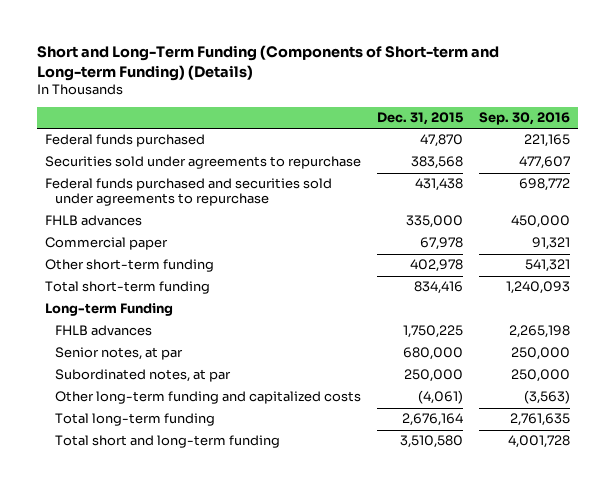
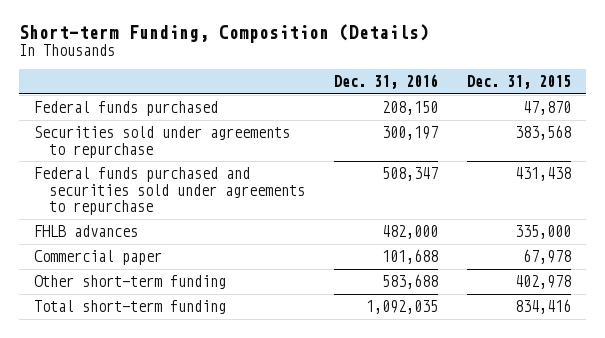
[37,44,500,81] Short and Long-Term Funding (Components of Short-term and Long-term Funding) (Details) -> [19,23,430,43] Short-term Funding, Composition (Details)
[479,112,571,126] Sep. 30, 2016 -> none
none -> [334,74,439,90] Dec. 31, 2016
[45,303,174,317] Long-term Funding -> none
[54,325,152,337] FHLB advances -> none
[54,347,183,361] Senior notes, at par -> none
[54,369,231,383] Subordinated notes, at par -> none
[54,391,361,405] Other long-term funding and capitalized costs -> none
[54,413,215,427] Total long-term funding -> none
[54,435,280,449] Total short and long-term funding -> none

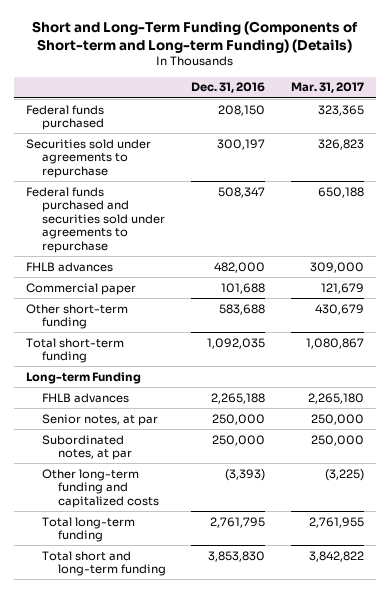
[19,23,430,43] Short-term Funding, Composition (Details) -> [31,20,358,53] Short and Long-Term Funding (Components of Short-term and Long-term Funding) (Details)
[467,75,572,90] Dec. 31, 2015 -> none
none -> [290,82,364,94] Mar. 31, 2017
none -> [26,371,142,384] Long-term Funding
none -> [42,392,130,403] FHLB advances
none -> [42,413,159,426] Senior notes, at par
none -> [42,434,133,461] Subordinated notes, at par
none -> [42,468,160,508] Other long-term funding and capitalized costs
none -> [42,516,136,543] Total long-term funding
none -> [42,550,167,577] Total short and long-term funding

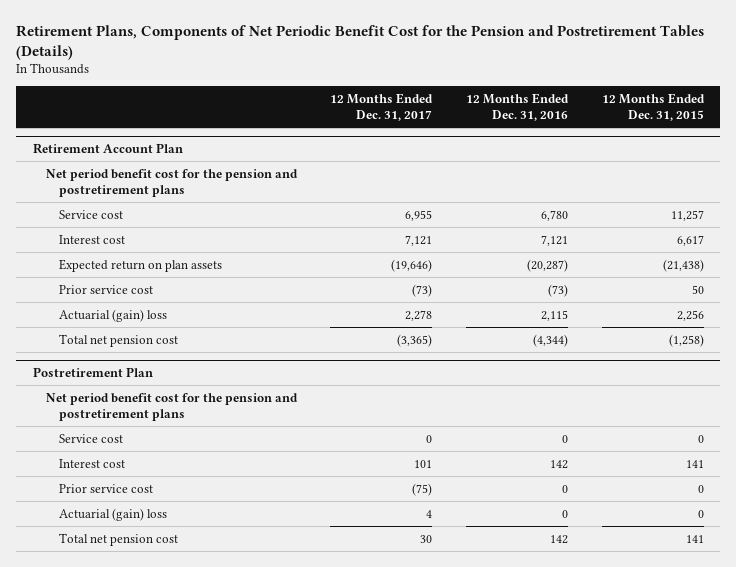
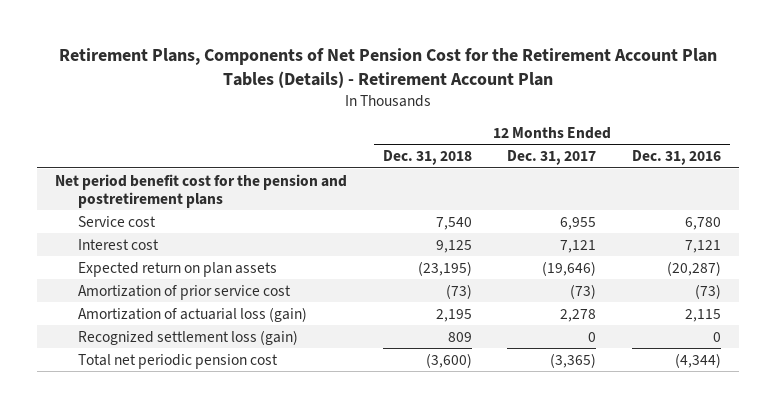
[15,24,704,60] Retirement Plans, Components of Net Periodic Benefit Cost for the Pension and Postretirement Tables (Details) -> [59,48,718,89] Retirement Plans, Components of Net Pension Cost for the Retirement Account Plan Tables (Details) - Retirement Account Plan
[601,92,705,121] 12 Months Ended Dec. 31, 2015 -> none
none -> [382,150,472,166] Dec. 31, 2018
[32,142,183,154] Retirement Account Plan -> none
[32,366,153,377] Postretirement Plan -> none
[45,392,298,421] Net period benefit cost for the pension and postretirement plans -> none
[58,433,123,443] Service cost -> none
[58,458,125,468] Interest cost -> none
[58,483,153,493] Prior service cost -> none
[58,507,167,521] Actuarial (gain) loss -> none
[58,532,178,546] Total net pension cost -> none
[58,284,153,294] Prior service cost -> [77,284,291,300] Amortization of prior service cost
[58,308,167,322] Actuarial (gain) loss -> [77,306,307,322] Amortization of actuarial loss (gain)
none -> [77,329,298,345] Recognized settlement loss (gain)
[58,333,178,347] Total net pension cost -> [77,353,278,369] Total net periodic pension cost

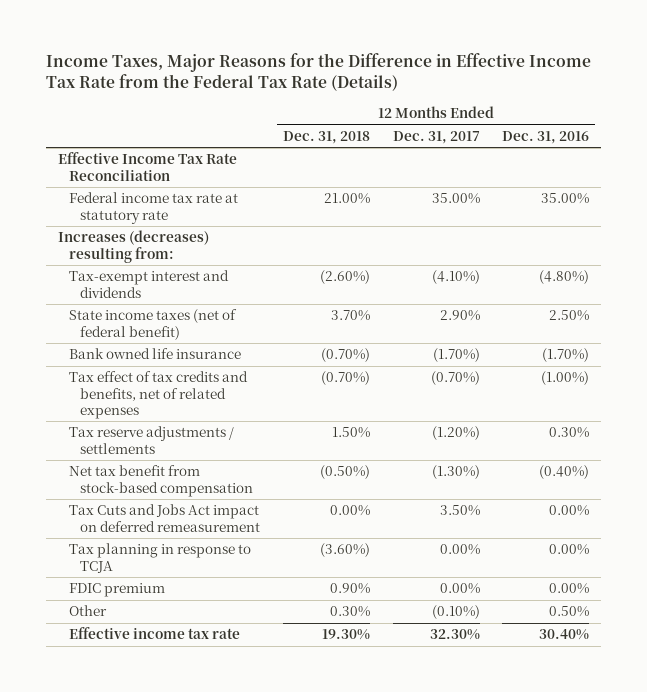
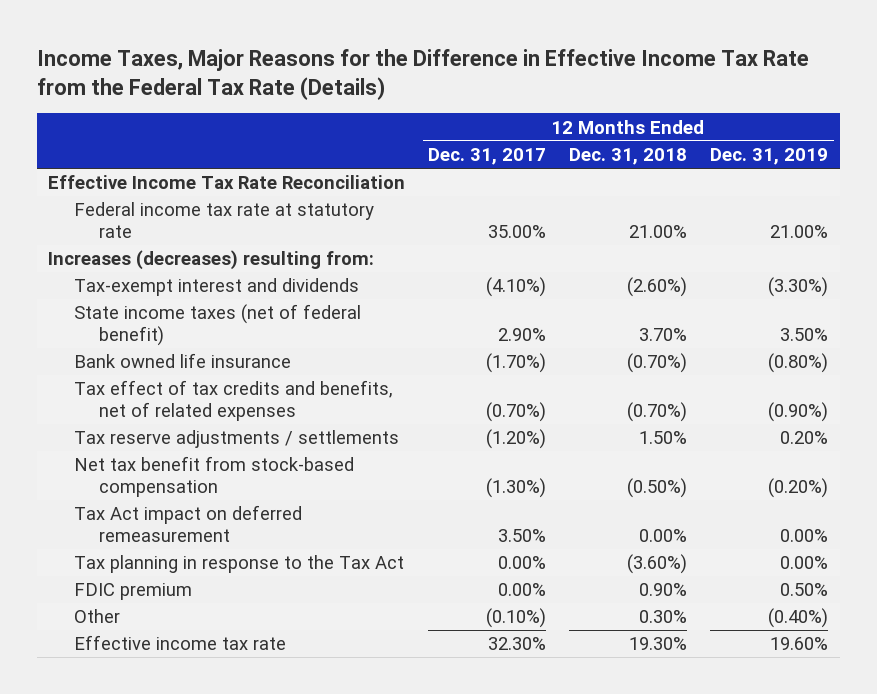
[502,130,590,144] Dec. 31, 2016 -> none
none -> [710,148,829,166] Dec. 31, 2019
[68,504,261,532] Tax Cuts and Jobs Act impact on deferred remeasurement -> [73,505,302,542] Tax Act impact on deferred remeasurement
[68,543,251,573] Tax planning in response to TCJA -> [73,555,404,574] Tax planning in response to the Tax Act

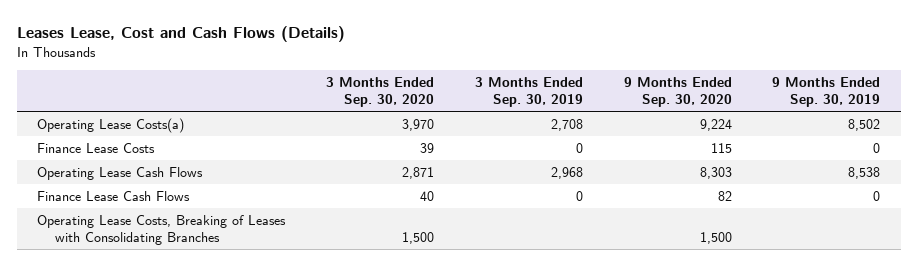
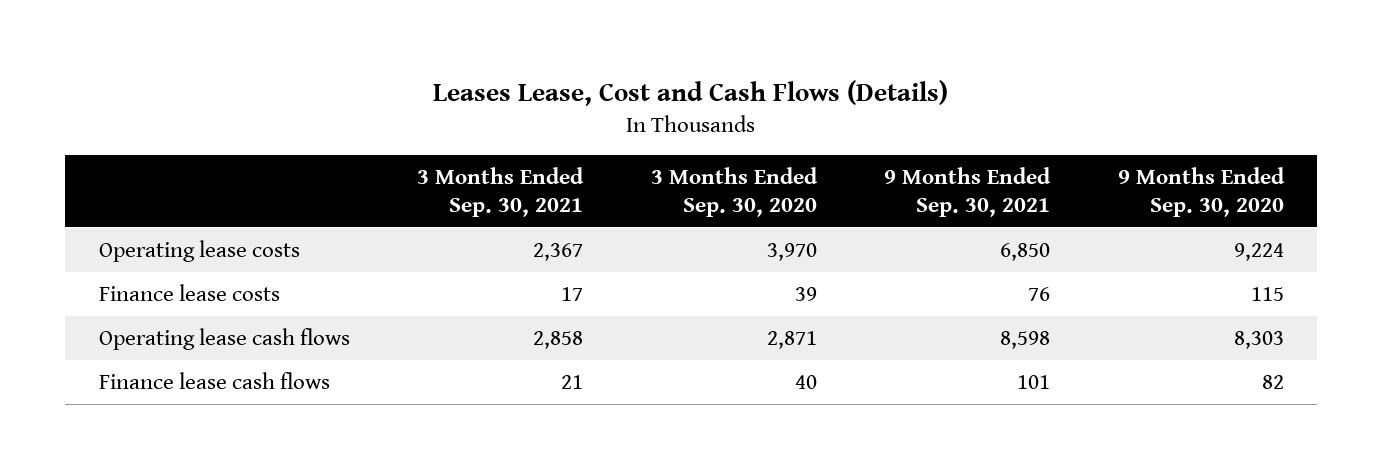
[474,76,583,108] 3 Months Ended Sep. 30, 2019 -> none
[772,76,881,108] 9 Months Ended Sep. 30, 2019 -> none
none -> [417,167,585,217] 3 Months Ended Sep. 30, 2021
none -> [884,167,1052,217] 9 Months Ended Sep. 30, 2021
[37,214,287,246] Operating Lease Costs, Breaking of Leases with Consolidating Branches -> none
[37,117,185,133] Operating Lease Costs(a) -> [98,240,300,263] Operating lease costs
[37,142,156,153] Finance Lease Costs -> [98,284,280,302] Finance lease costs
[37,166,204,180] Operating Lease Cash Flows -> [98,328,350,351] Operating lease cash flows
[37,190,191,201] Finance Lease Cash Flows -> [98,372,330,390] Finance lease cash flows

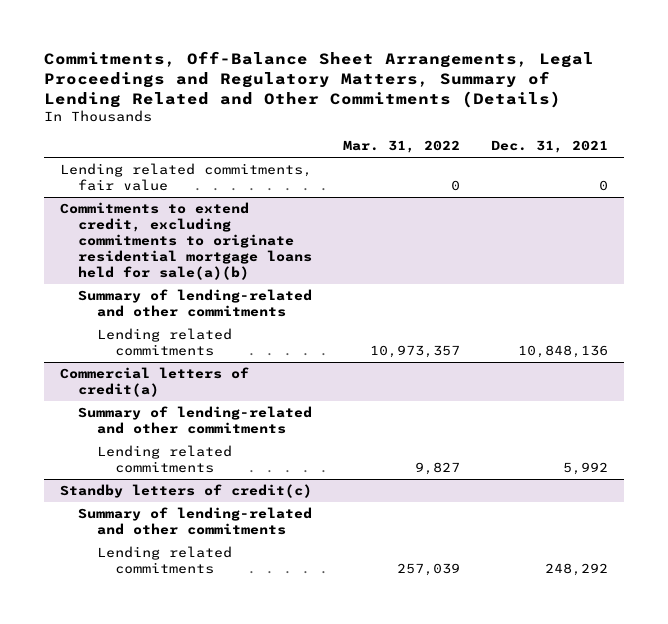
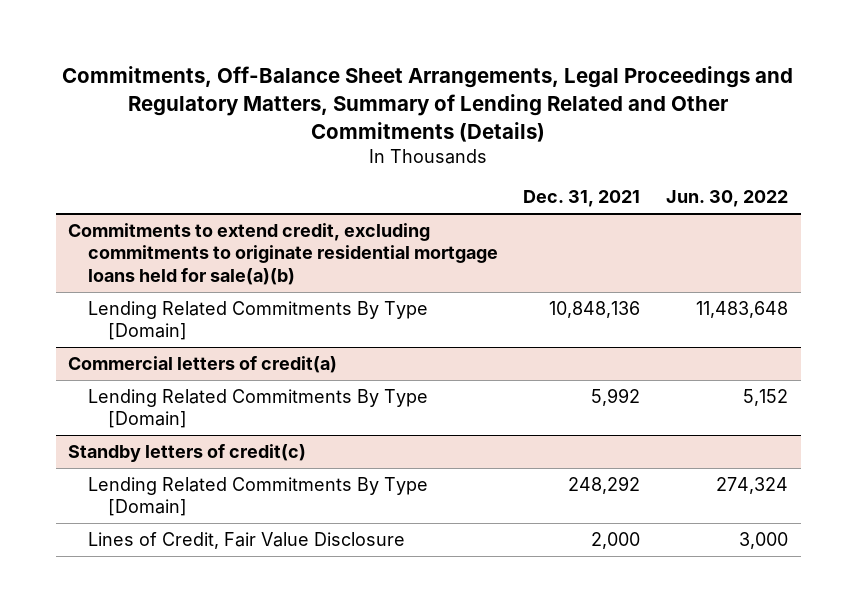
[343,140,461,154] Mar. 31, 2022 -> none
none -> [665,190,788,208] Jun. 30, 2022
[59,163,312,191] Lending related commitments, fair value -> none
[78,289,313,317] Summary of lending-related and other commitments -> none
[96,328,232,356] Lending related commitments -> [88,300,429,341] Lending Related Commitments By Type [Domain]
[78,406,313,434] Summary of lending-related and other commitments -> none
[96,445,232,473] Lending related commitments -> [88,388,429,429] Lending Related Commitments By Type [Domain]
[78,507,313,535] Summary of lending-related and other commitments -> none
[96,546,232,574] Lending related commitments -> [88,476,429,517] Lending Related Commitments By Type [Domain]
none -> [88,531,406,549] Lines of Credit, Fair Value Disclosure

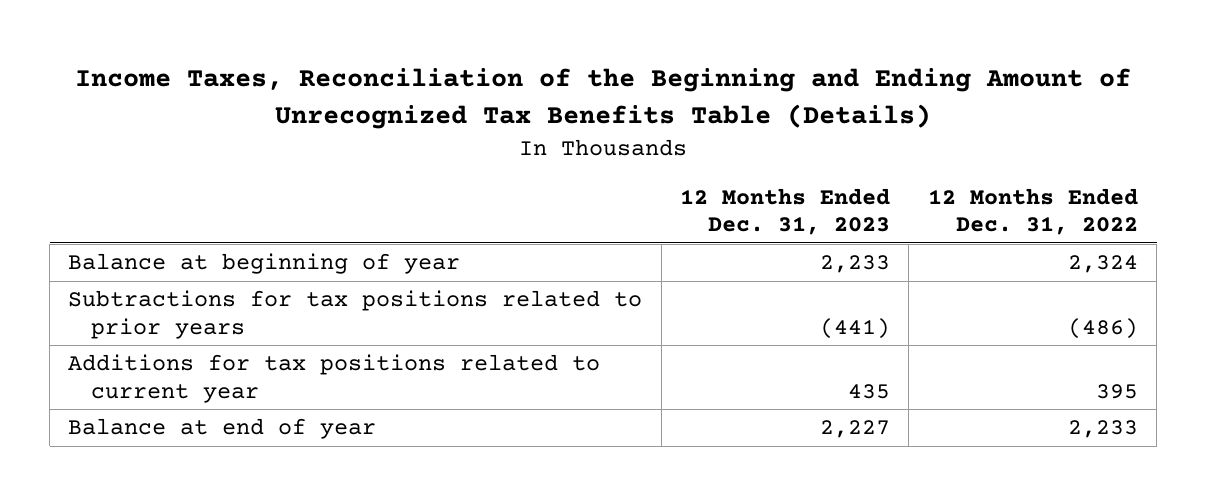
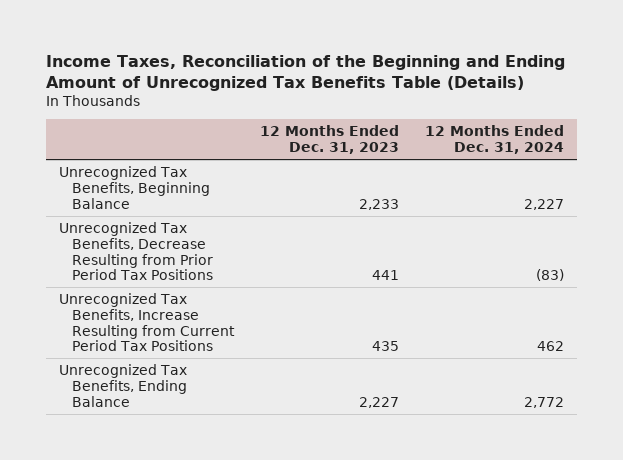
[927,187,1138,236] 12 Months Ended Dec. 31, 2022 -> none
none -> [424,125,564,155] 12 Months Ended Dec. 31, 2024
[68,253,461,275] Balance at beginning of year -> [59,165,210,209] Unrecognized Tax Benefits, Beginning Balance
[68,290,643,339] Subtractions for tax positions related to prior years -> [59,221,213,281] Unrecognized Tax Benefits, Decrease Resulting from Prior Period Tax Positions
[820,317,891,339] (441) -> [371,270,399,281] 441
[68,354,601,403] Additions for tax positions related to current year -> [59,292,235,352] Unrecognized Tax Benefits, Increase Resulting from Current Period Tax Positions
[68,418,377,440] Balance at end of year -> [59,363,188,407] Unrecognized Tax Benefits, Ending Balance

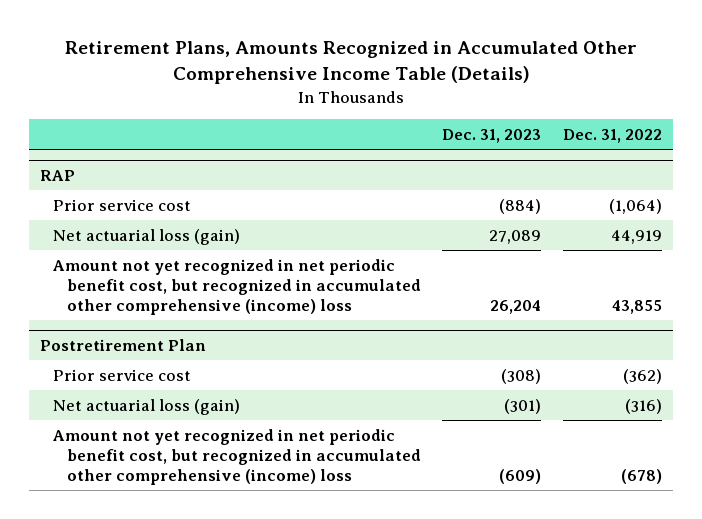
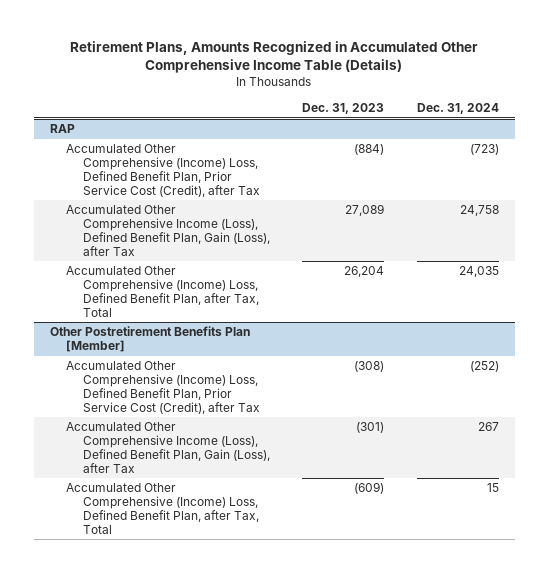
[563,129,663,144] Dec. 31, 2022 -> none
none -> [416,103,499,115] Dec. 31, 2024
[53,398,241,415] Net actuarial loss (gain) -> none
[53,198,192,211] Prior service cost -> [66,144,261,197] Accumulated Other Comprehensive (Income) Loss, Defined Benefit Plan, Prior Service Cost (Credit), after Tax
[53,228,241,245] Net actuarial loss (gain) -> [66,205,271,256] Accumulated Other Comprehensive Income (Loss), Defined Benefit Plan, Gain (Loss), after Tax
[53,258,421,316] Amount not yet recognized in net periodic benefit cost, but recognized in accumulated other comprehensive (income) loss -> [66,266,260,317] Accumulated Other Comprehensive (Income) Loss, Defined Benefit Plan, after Tax, Total
[39,338,206,351] Postretirement Plan -> [49,326,250,353] Other Postretirement Benefits Plan [Member]
[53,368,192,381] Prior service cost -> [66,361,261,414] Accumulated Other Comprehensive (Income) Loss, Defined Benefit Plan, Prior Service Cost (Credit), after Tax
none -> [66,422,271,473] Accumulated Other Comprehensive Income (Loss), Defined Benefit Plan, Gain (Loss), after Tax
[53,428,421,486] Amount not yet recognized in net periodic benefit cost, but recognized in accumulated other comprehensive (income) loss -> [66,483,260,534] Accumulated Other Comprehensive (Income) Loss, Defined Benefit Plan, after Tax, Total

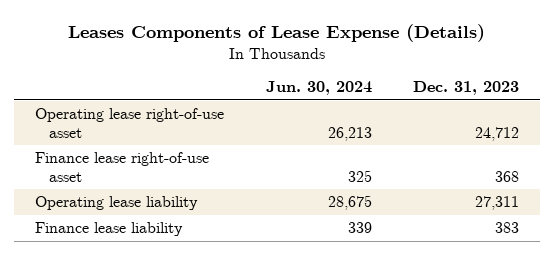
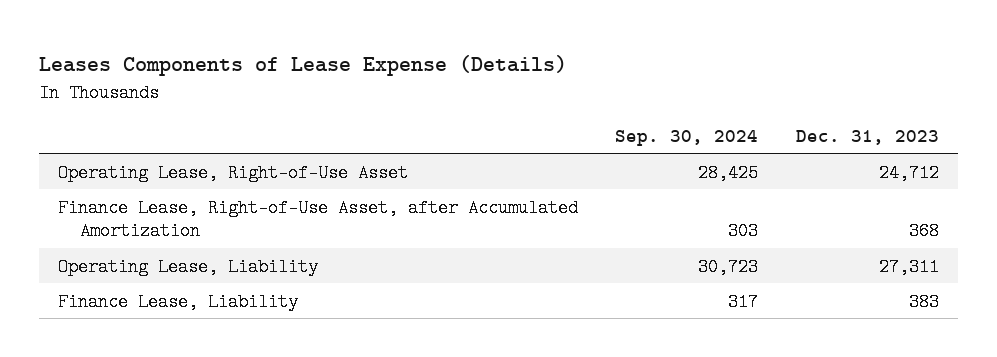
[265,81,372,96] Jun. 30, 2024 -> none
none -> [615,129,759,146] Sep. 30, 2024
[34,108,224,138] Operating lease right-of-use asset -> [58,163,409,182] Operating Lease, Right-of-Use Asset
[34,152,209,182] Finance lease right-of-use asset -> [58,198,579,241] Finance Lease, Right-of-Use Asset, after Accumulated Amortization
[34,196,198,211] Operating lease liability -> [58,257,319,276] Operating Lease, Liability
[34,222,183,237] Finance lease liability -> [58,292,299,311] Finance Lease, Liability

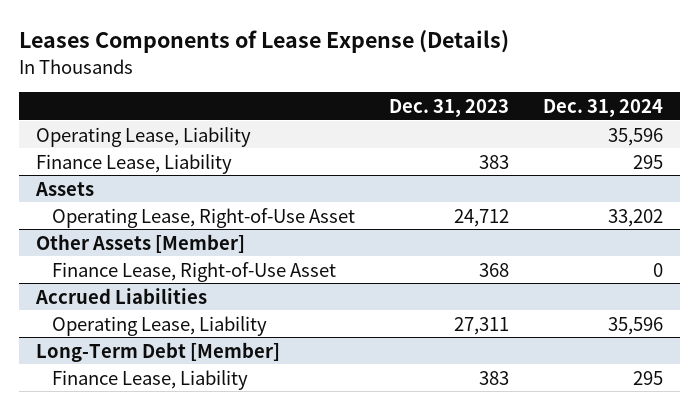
[615,129,759,146] Sep. 30, 2024 -> none
none -> [542,98,663,117] Dec. 31, 2024
none -> [36,126,252,147] Operating Lease, Liability
none -> [36,153,233,174] Finance Lease, Liability
none -> [35,181,95,196] Assets
none -> [36,233,246,253] Other Assets [Member]
[58,198,579,241] Finance Lease, Right-of-Use Asset, after Accumulated Amortization -> [51,261,336,282] Finance Lease, Right-of-Use Asset
none -> [35,287,208,304] Accrued Liabilities
none -> [36,341,281,362] Long-Term Debt [Member]

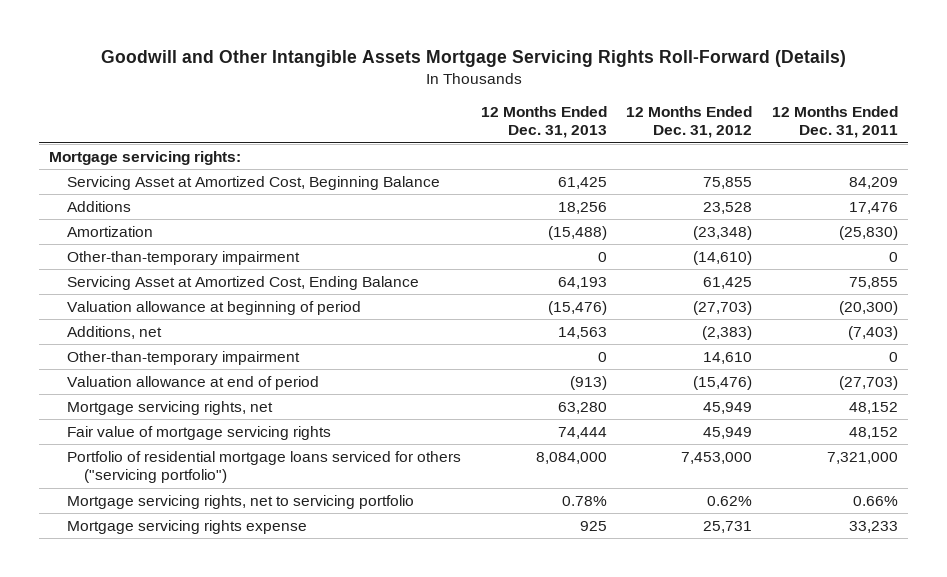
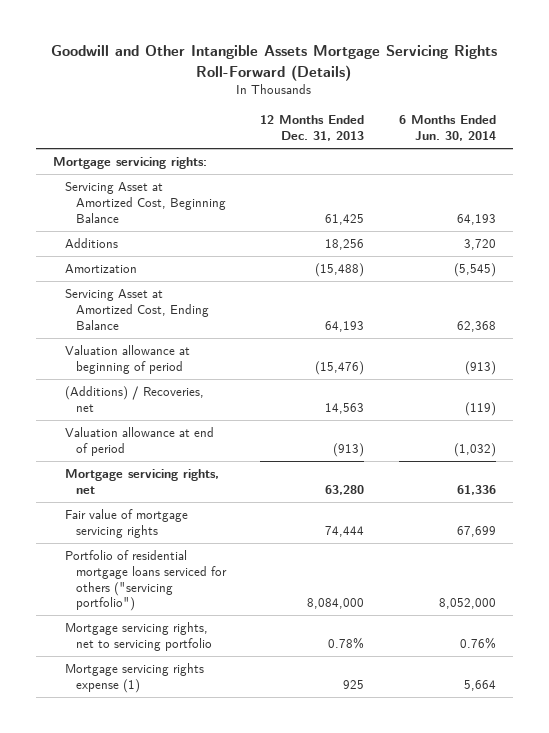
[626,105,753,139] 12 Months Ended Dec. 31, 2012 -> none
[772,105,899,139] 12 Months Ended Dec. 31, 2011 -> none
none -> [398,115,496,142] 6 Months Ended Jun. 30, 2014
[66,250,300,265] Other-than-temporary impairment -> none
[66,350,300,365] Other-than-temporary impairment -> none
[66,325,162,339] Additions, net -> [64,386,204,412] (Additions) / Recoveries, net
[66,519,307,534] Mortgage servicing rights expense -> [64,663,204,693] Mortgage servicing rights expense (1)

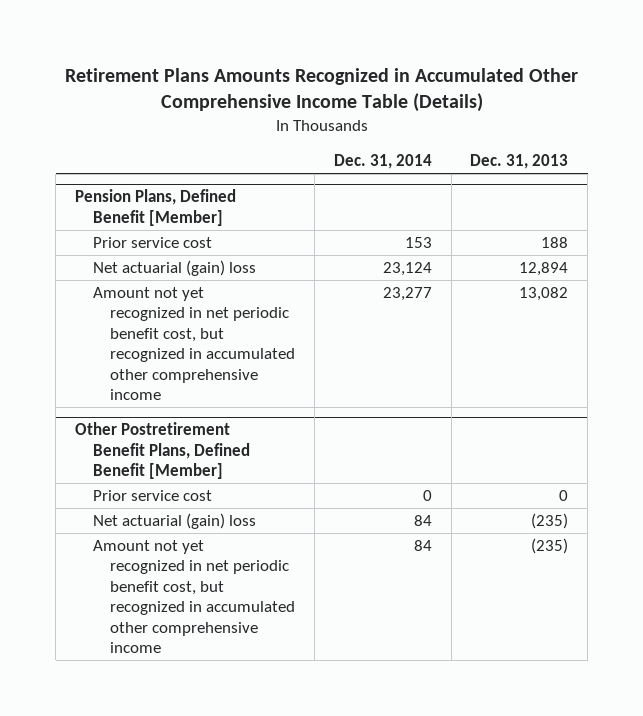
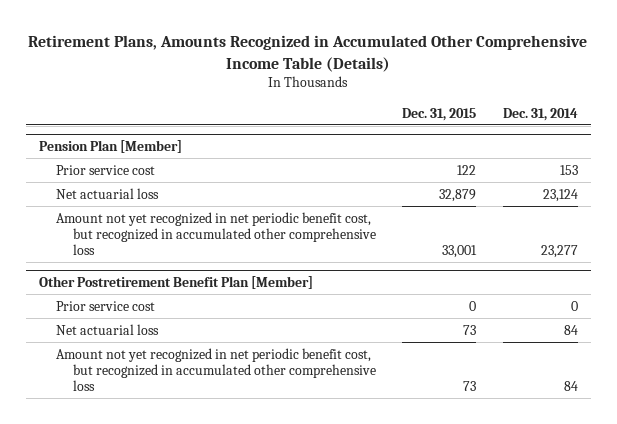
[64,68,578,113] Retirement Plans Amounts Recognized in Accumulated Other Comprehensive Income Table (Details) -> [28,35,588,72] Retirement Plans, Amounts Recognized in Accumulated Other Comprehensive Income Table (Details)
[470,154,569,170] Dec. 31, 2013 -> none
none -> [402,107,477,121] Dec. 31, 2015
[74,189,236,226] Pension Plans, Defined Benefit [Member] -> [39,139,183,153] Pension Plan [Member]
[92,260,256,277] Net actuarial (gain) loss -> [56,187,160,199] Net actuarial loss
[92,287,296,401] Amount not yet recognized in net periodic benefit cost, but recognized in accumulated other comprehensive income -> [56,211,376,255] Amount not yet recognized in net periodic benefit cost, but recognized in accumulated other comprehensive loss
[74,422,250,480] Other Postretirement Benefit Plans, Defined Benefit [Member] -> [39,275,314,289] Other Postretirement Benefit Plan [Member]
[92,513,256,530] Net actuarial (gain) loss -> [56,323,160,335] Net actuarial loss
[92,540,296,654] Amount not yet recognized in net periodic benefit cost, but recognized in accumulated other comprehensive income -> [56,347,376,391] Amount not yet recognized in net periodic benefit cost, but recognized in accumulated other comprehensive loss

